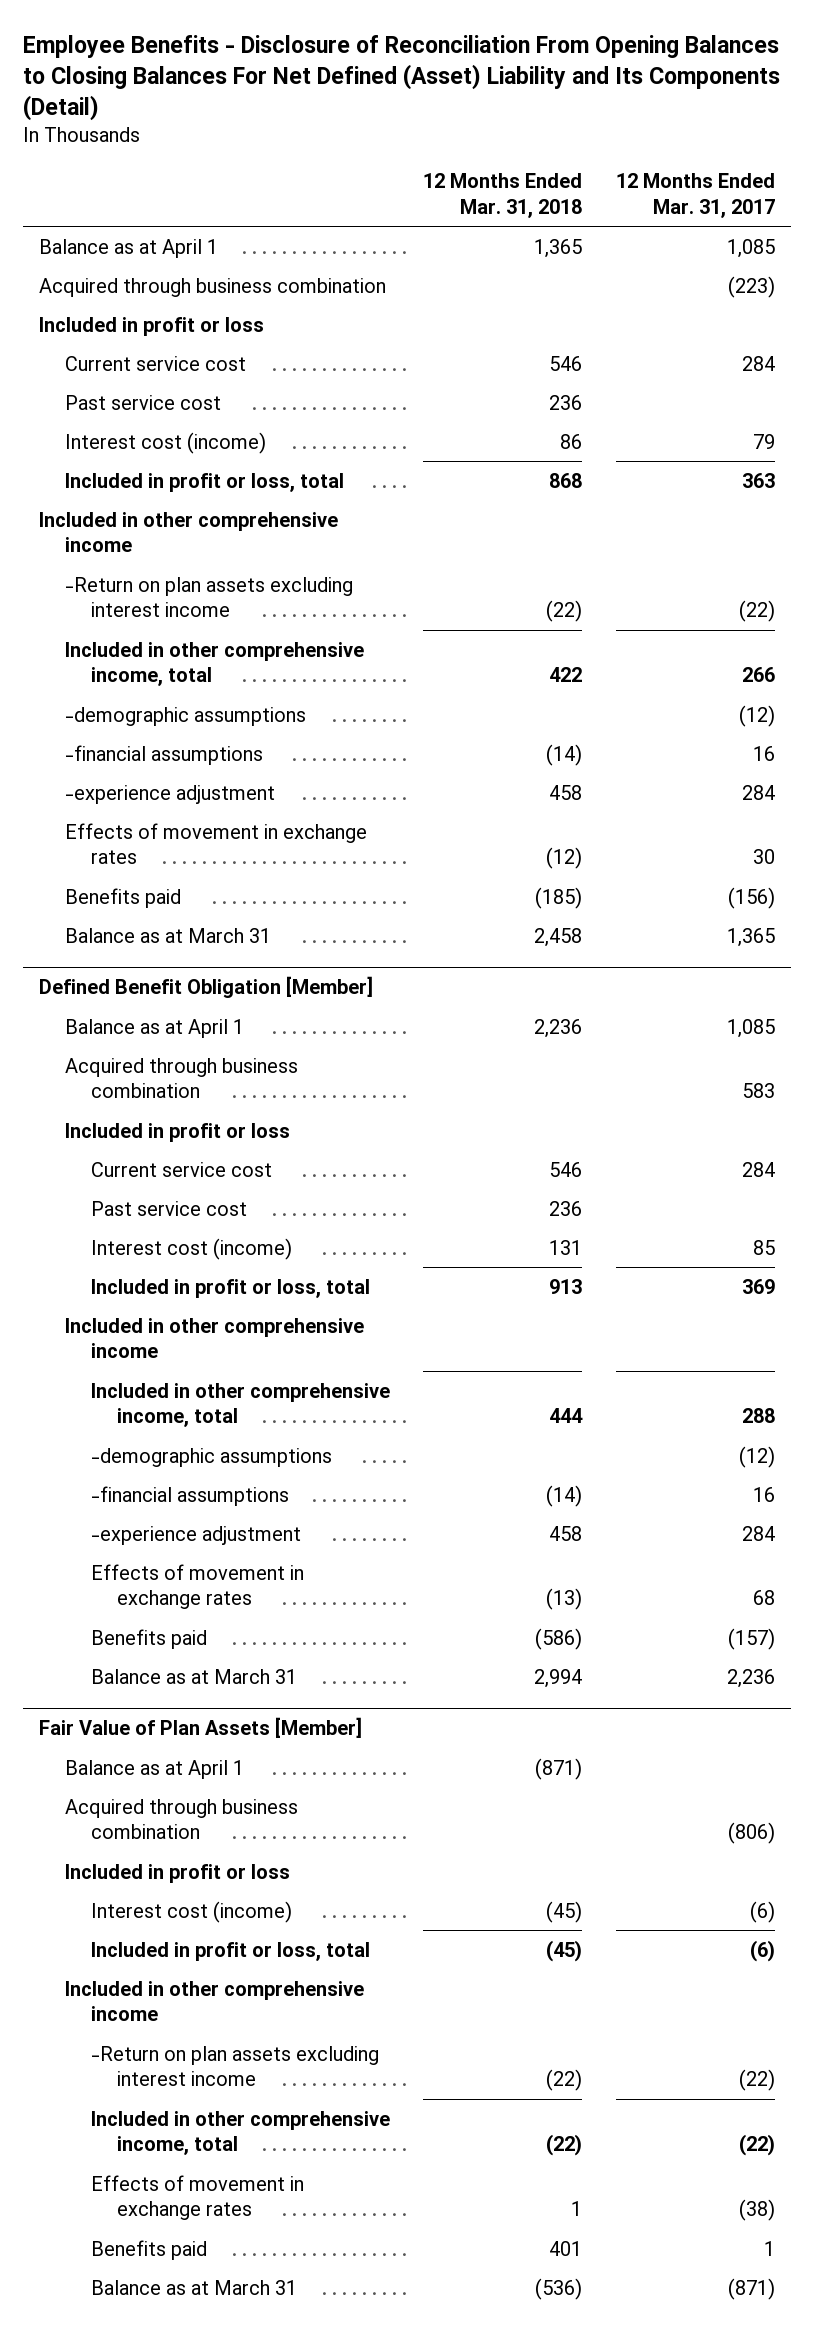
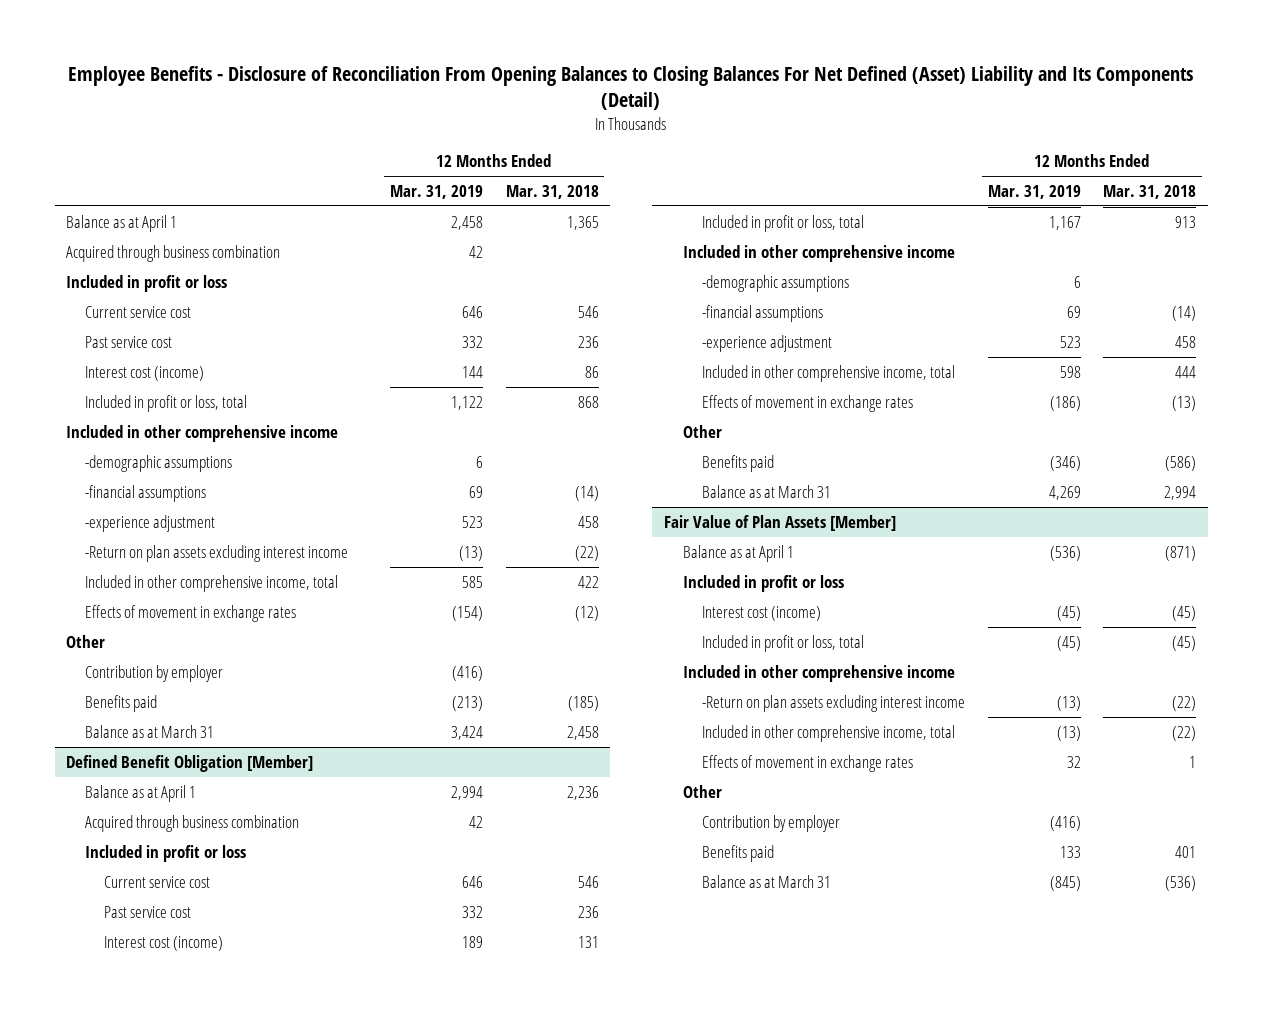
[615,173,775,218] 12 Months Ended Mar. 31, 2017 -> none
none -> [389,184,483,199] Mar. 31, 2019
[65,576,354,618] -Return on plan assets excluding interest income -> [84,544,348,562] -Return on plan assets excluding interest income
[65,641,365,687] Included in other comprehensive income, total -> [84,574,338,592] Included in other comprehensive income, total
none -> [66,634,106,648] Other
none -> [84,664,223,682] Contribution by employer
[90,1382,390,1428] Included in other comprehensive income, total -> [701,364,955,382] Included in other comprehensive income, total
none -> [682,424,722,438] Other
[65,1798,299,1840] Acquired through business combination -> none
none -> [682,784,722,798] Other
none -> [701,814,840,832] Contribution by employer

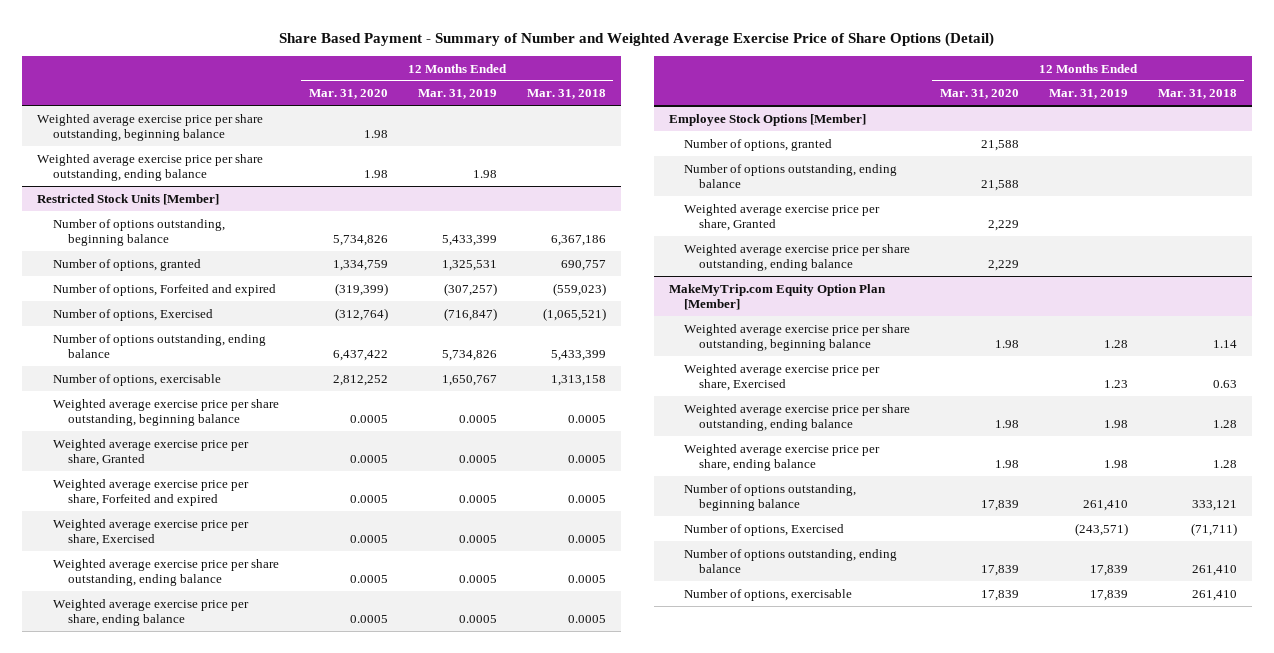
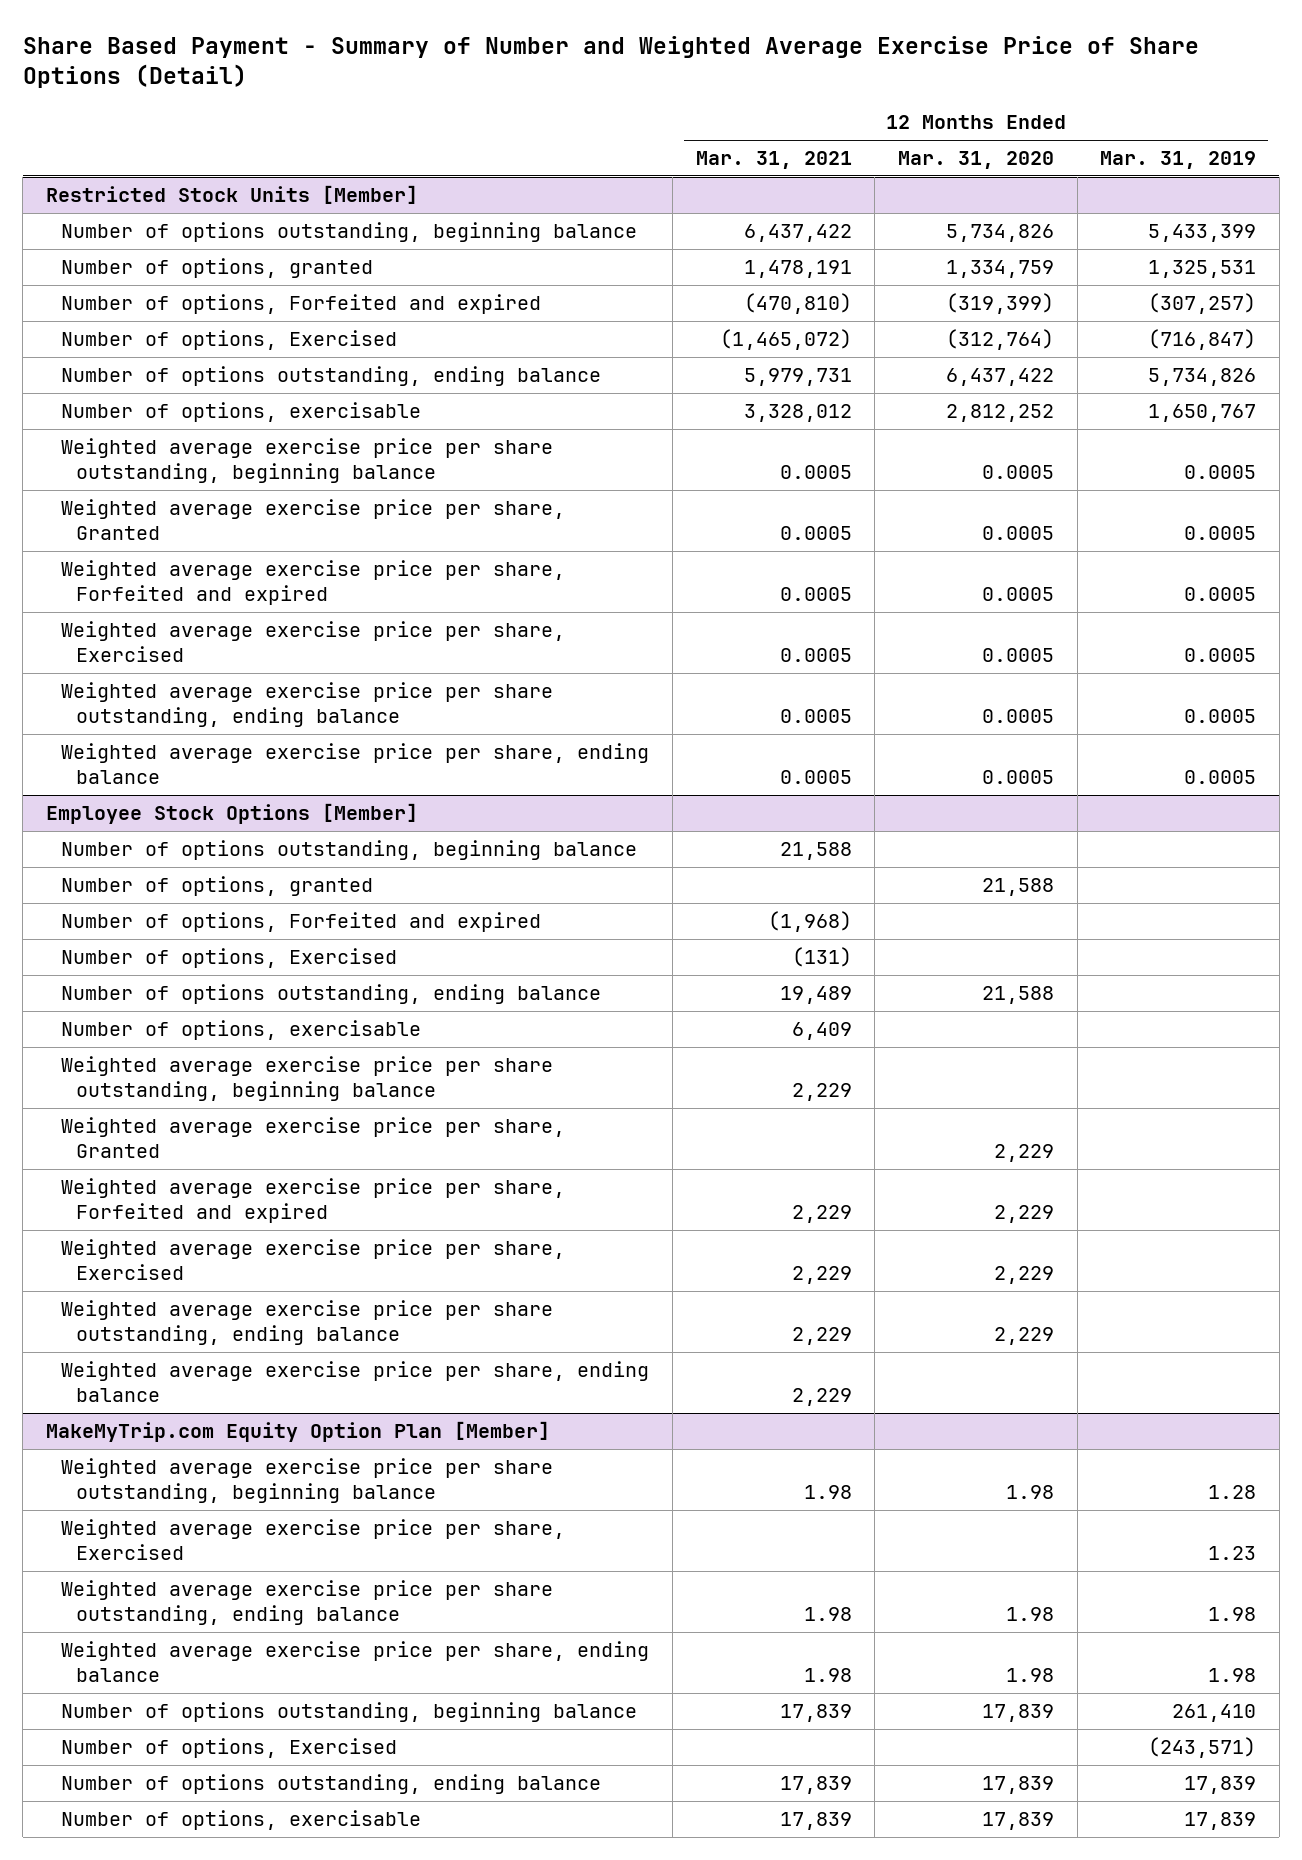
[526,89,606,100] Mar. 31, 2018 -> none
none -> [695,151,852,170] Mar. 31, 2021
[37,113,264,141] Weighted average exercise price per share outstanding, beginning balance -> none
[37,153,264,181] Weighted average exercise price per share outstanding, ending balance -> none
none -> [61,840,638,861] Number of options outstanding, beginning balance
none -> [61,912,542,933] Number of options, Forfeited and expired
none -> [61,948,398,969] Number of options, Exercised
none -> [61,1020,422,1041] Number of options, exercisable
none -> [61,1056,554,1102] Weighted average exercise price per share outstanding, beginning balance
none -> [61,1178,566,1224] Weighted average exercise price per share, Forfeited and expired
none -> [61,1239,566,1281] Weighted average exercise price per share, Exercised
none -> [61,1361,650,1403] Weighted average exercise price per share, ending balance

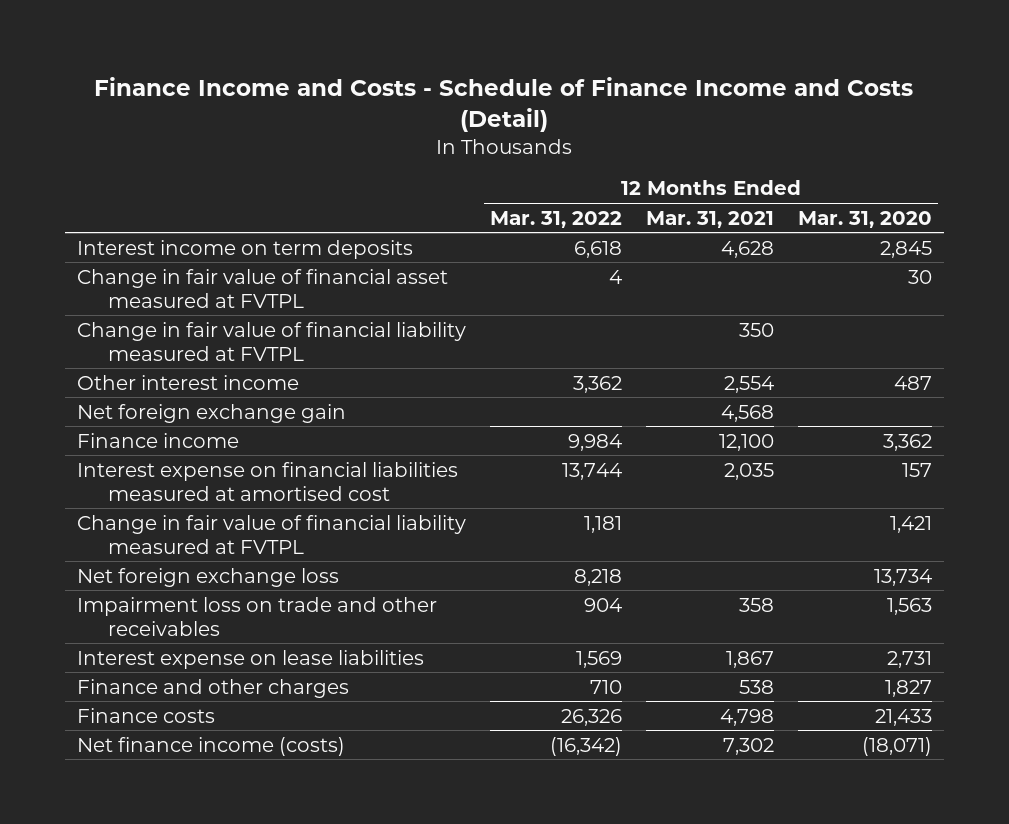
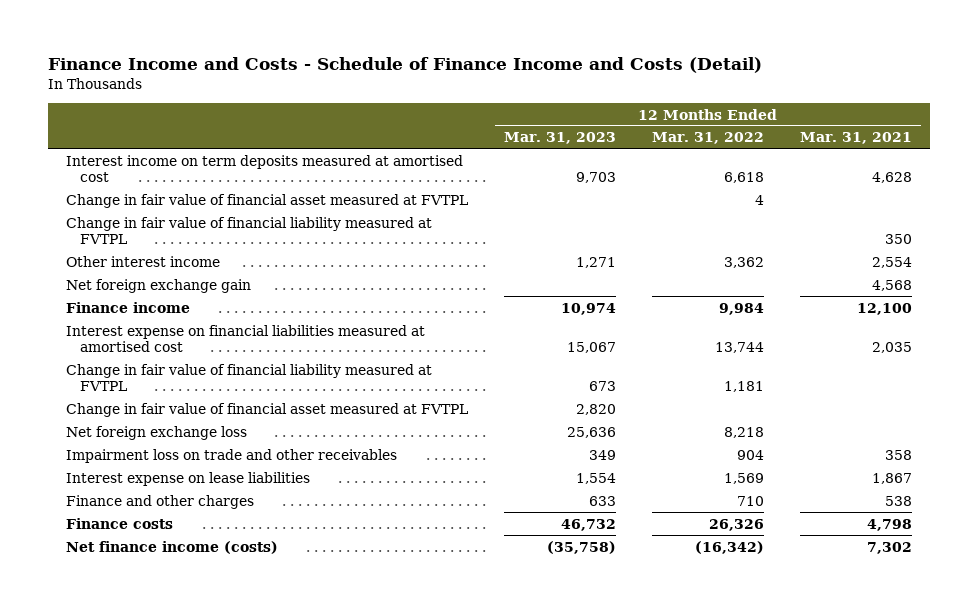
[797,210,932,228] Mar. 31, 2020 -> none
none -> [503,132,616,145] Mar. 31, 2023
[76,239,413,259] Interest income on term deposits -> [65,154,463,183] Interest income on term deposits measured at amortised cost
none -> [65,402,468,417] Change in fair value of financial asset measured at FVTPL

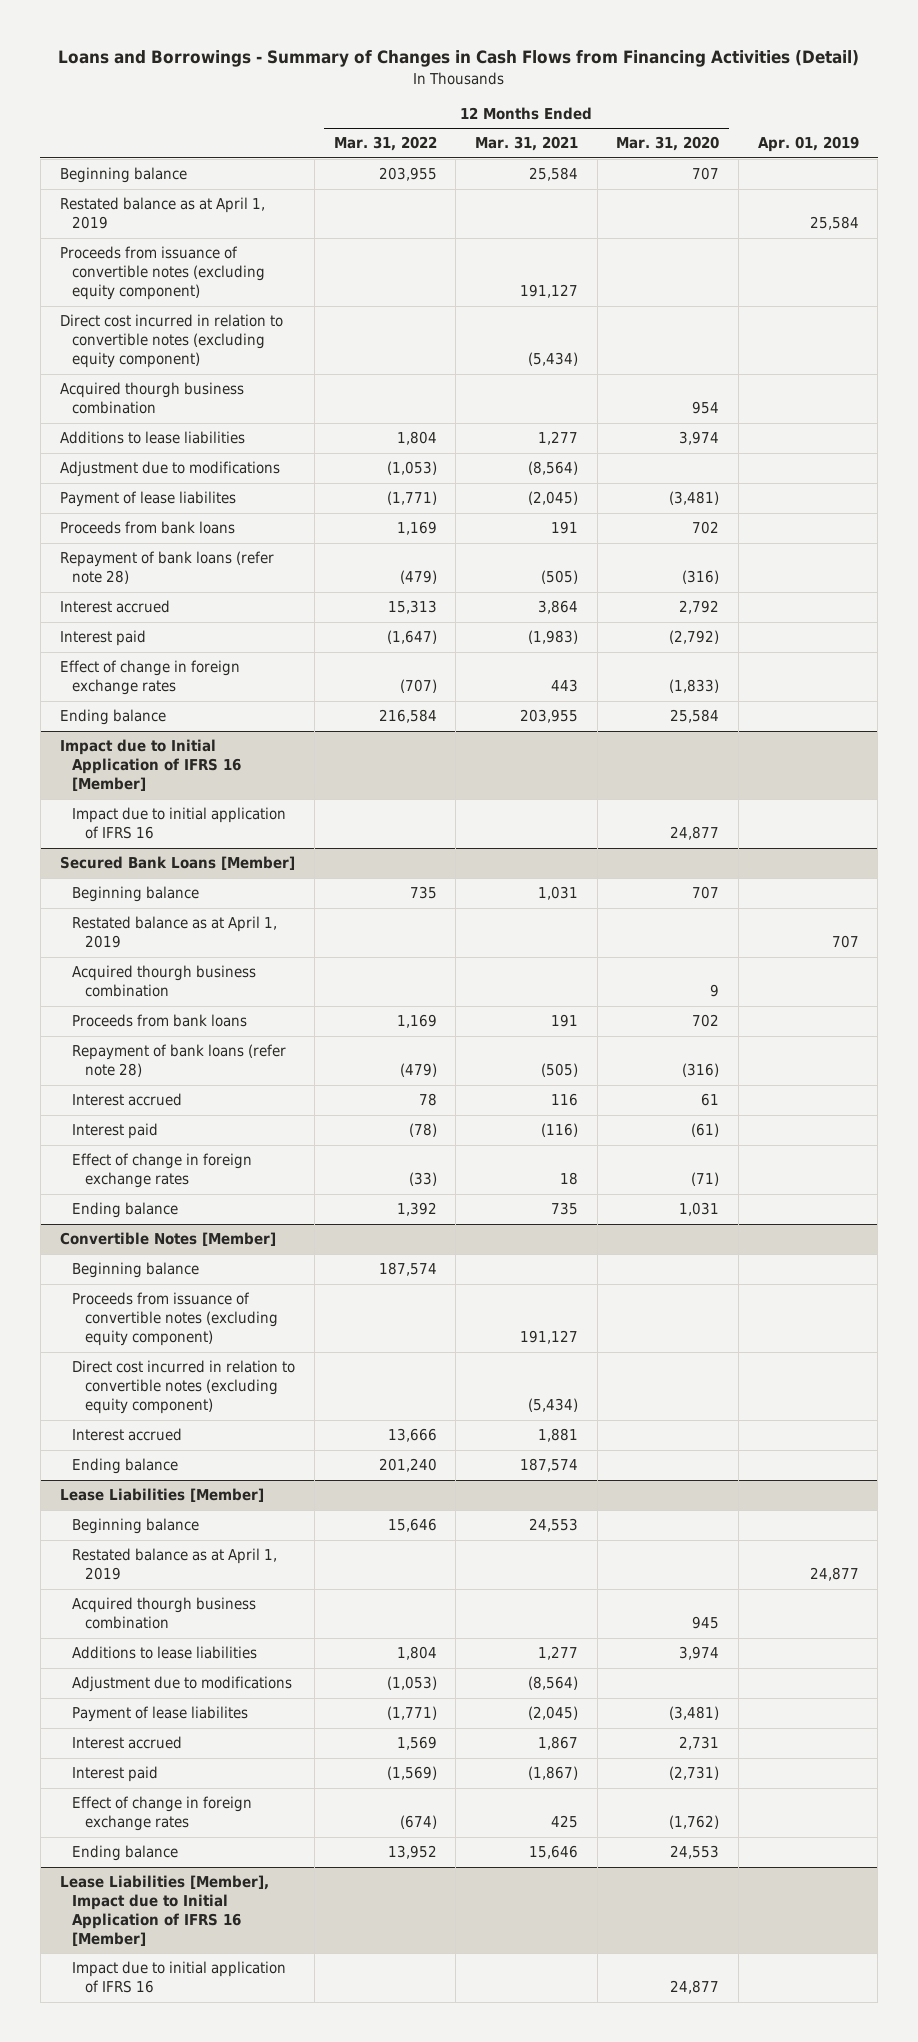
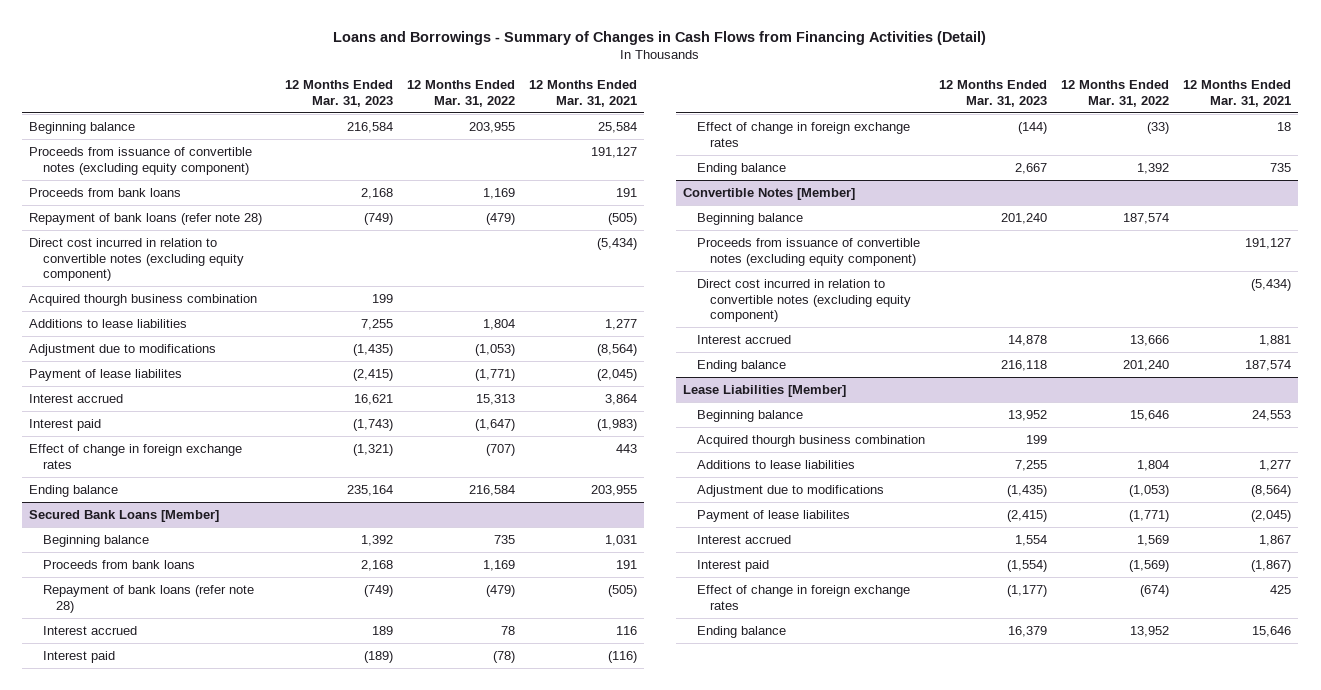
[616,136,720,152] Mar. 31, 2020 -> none
[757,136,859,153] Apr. 01, 2019 -> none
none -> [284,80,393,107] 12 Months Ended Mar. 31, 2023
[59,197,265,230] Restated balance as at April 1, 2019 -> none
[59,521,235,535] Proceeds from bank loans -> [29,188,182,198] Proceeds from bank loans
[59,551,274,585] Repayment of bank loans (refer note 28) -> [29,213,263,226] Repayment of bank loans (refer note 28)
[59,739,242,792] Impact due to Initial Application of IFRS 16 [Member] -> none
[72,807,287,840] Impact due to initial application of IFRS 16 -> none
[72,916,278,949] Restated balance as at April 1, 2019 -> none
[72,965,257,998] Acquired thourgh business combination -> none
[72,1548,278,1581] Restated balance as at April 1, 2019 -> none
[59,1875,269,1946] Lease Liabilities [Member], Impact due to Initial Application of IFRS 16 [Member] -> none
[72,1961,287,1994] Impact due to initial application of IFRS 16 -> none

